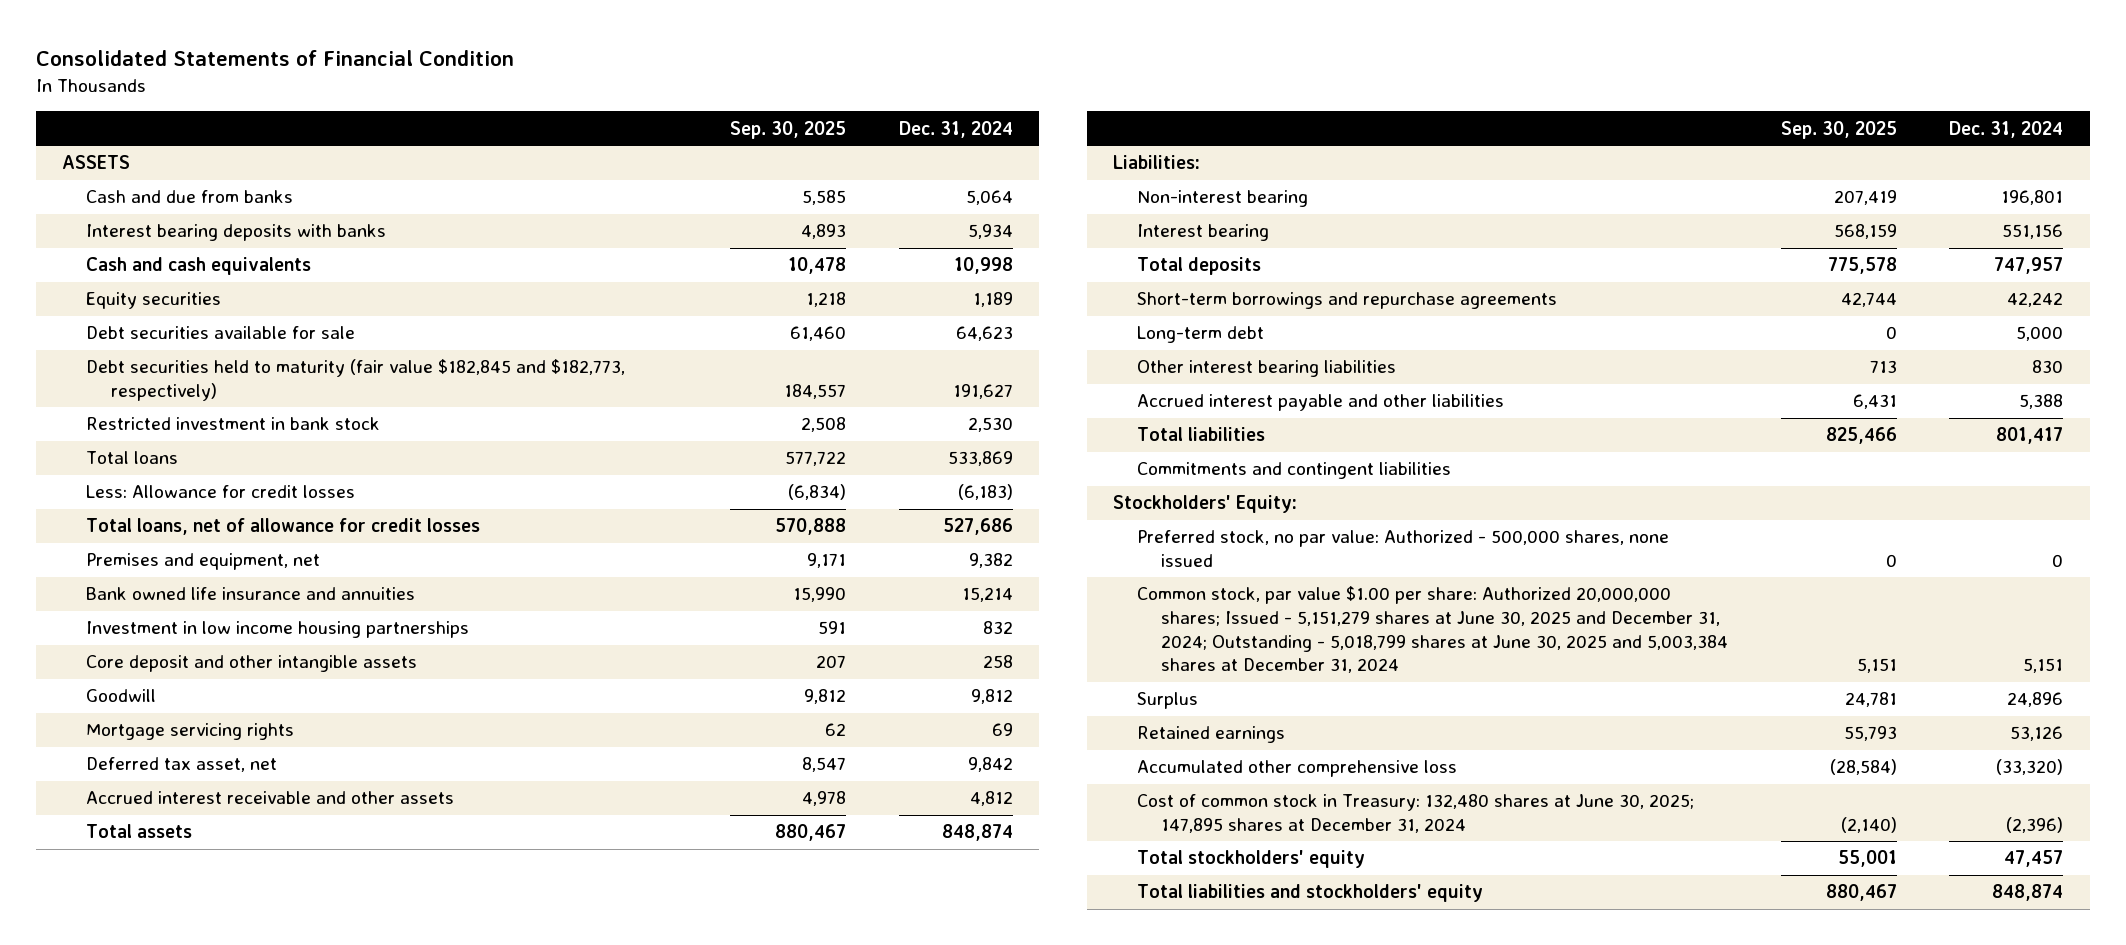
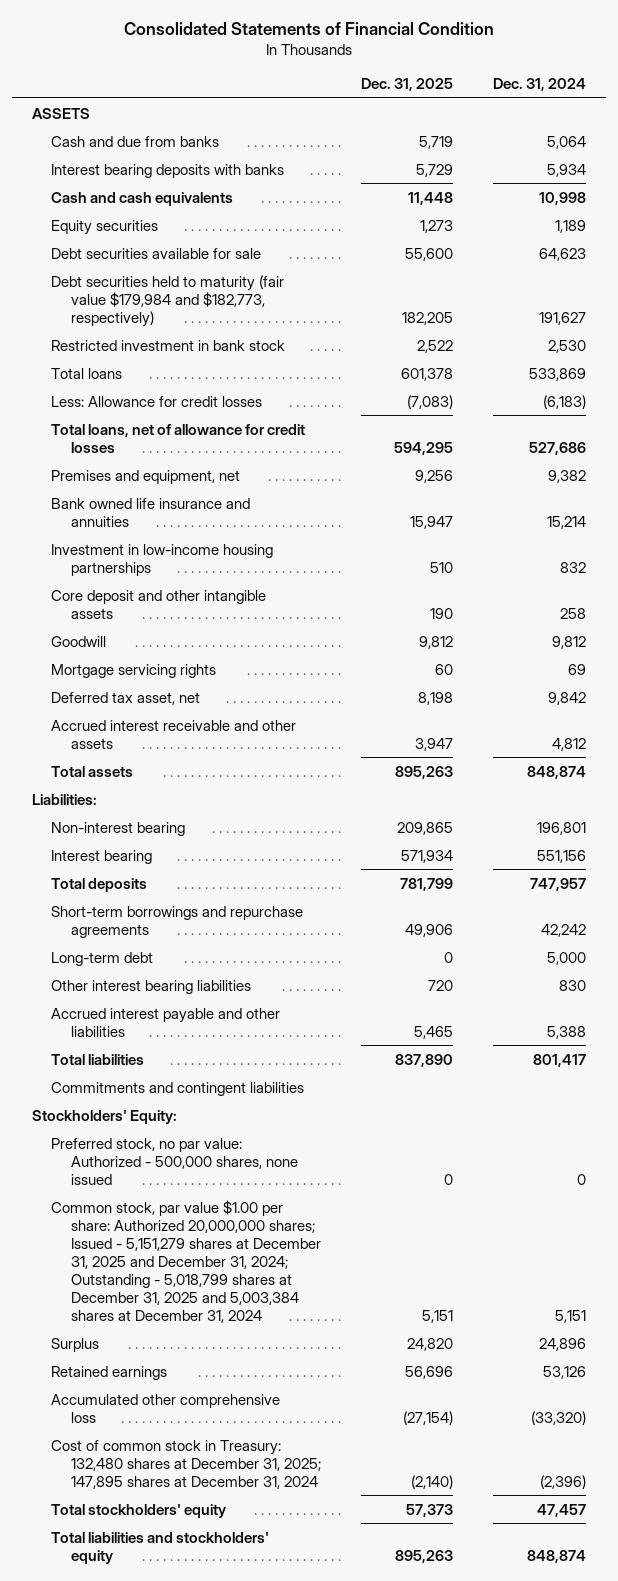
[730,120,847,139] Sep. 30, 2025 -> none
none -> [360,78,453,92] Dec. 31, 2025
[86,359,626,402] Debt securities held to maturity (fair value $182,845 and $182,773, respectively) -> [51,274,285,327] Debt securities held to maturity (fair value $179,984 and $182,773, respectively)
[86,621,470,639] Investment in low income housing partnerships -> [51,543,274,576] Investment in low-income housing partnerships
[1137,586,1729,674] Common stock, par value $1.00 per share: Authorized 20,000,000 shares; Issued - 5,151,279 shares at June 30, 2025 and December 31, 2024; Outstanding - 5,018,799 shares at June 30, 2025 and 5,003,384 shares at December 31, 2024 -> [51,1199,321,1323] Common stock, par value $1.00 per share: Authorized 20,000,000 shares; Issued - 5,151,279 shares at December 31, 2025 and December 31, 2024; Outstanding - 5,018,799 shares at December 31, 2025 and 5,003,384 shares at December 31, 2024
[1137,794,1695,834] Cost of common stock in Treasury: 132,480 shares at June 30, 2025; 147,895 shares at December 31, 2024 -> [51,1439,321,1489] Cost of common stock in Treasury: 132,480 shares at December 31, 2025; 147,895 shares at December 31, 2024

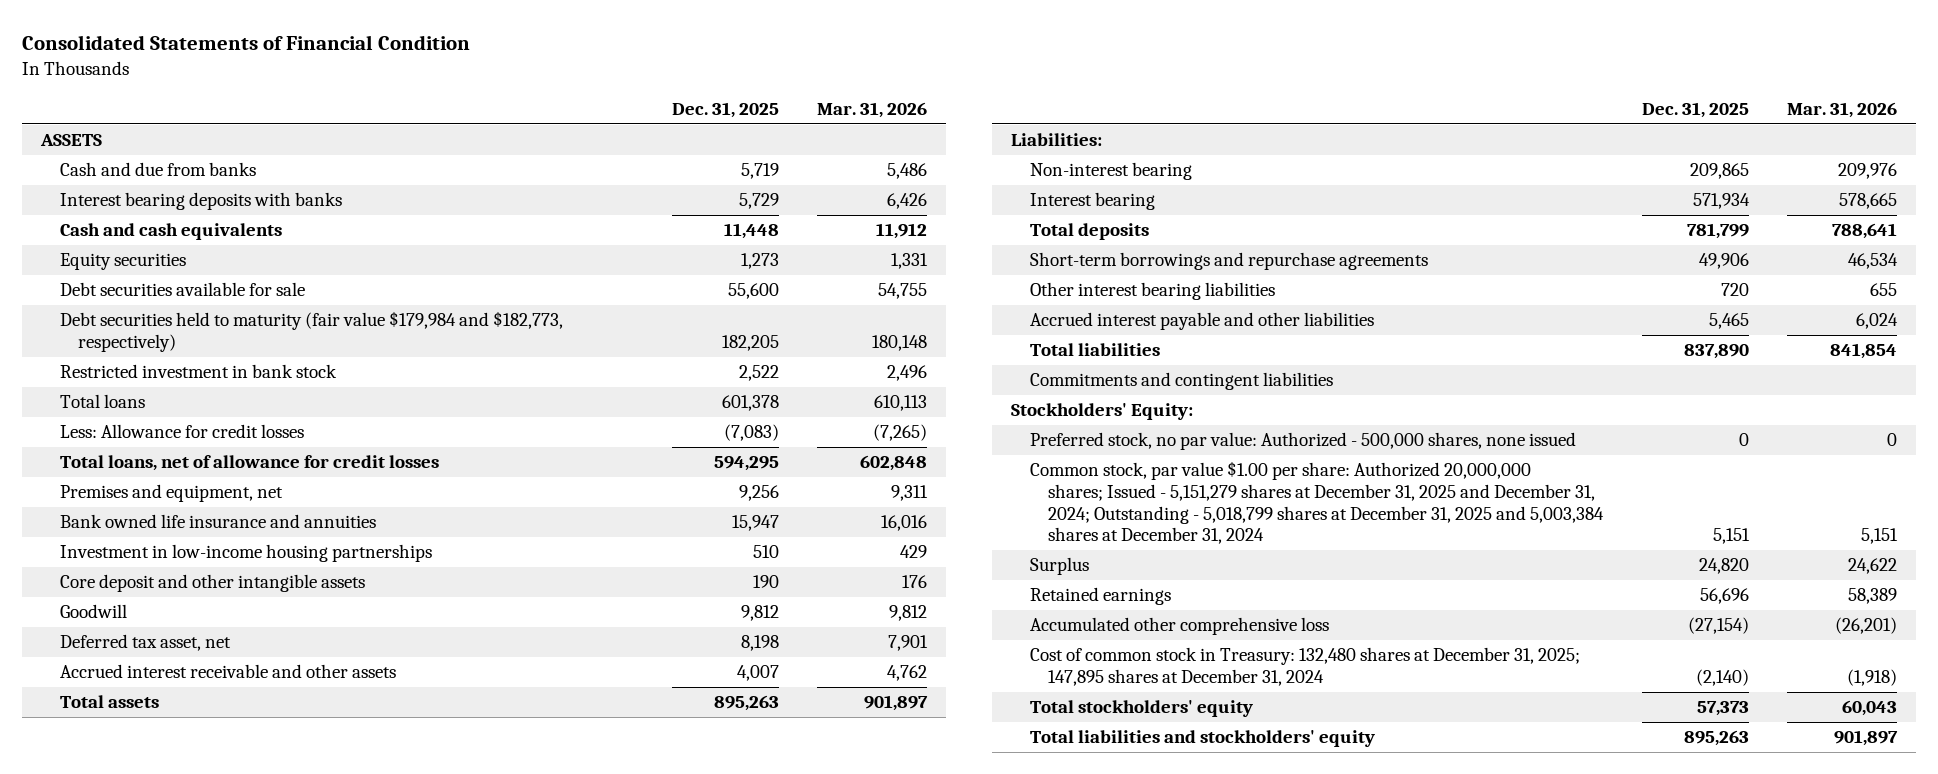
[492,78,586,92] Dec. 31, 2024 -> none
none -> [817,101,928,118] Mar. 31, 2026
[51,663,217,678] Mortgage servicing rights -> none
[414,737,453,751] 3,947 -> [736,665,779,682] 4,007
[51,951,154,966] Long-term debt -> none

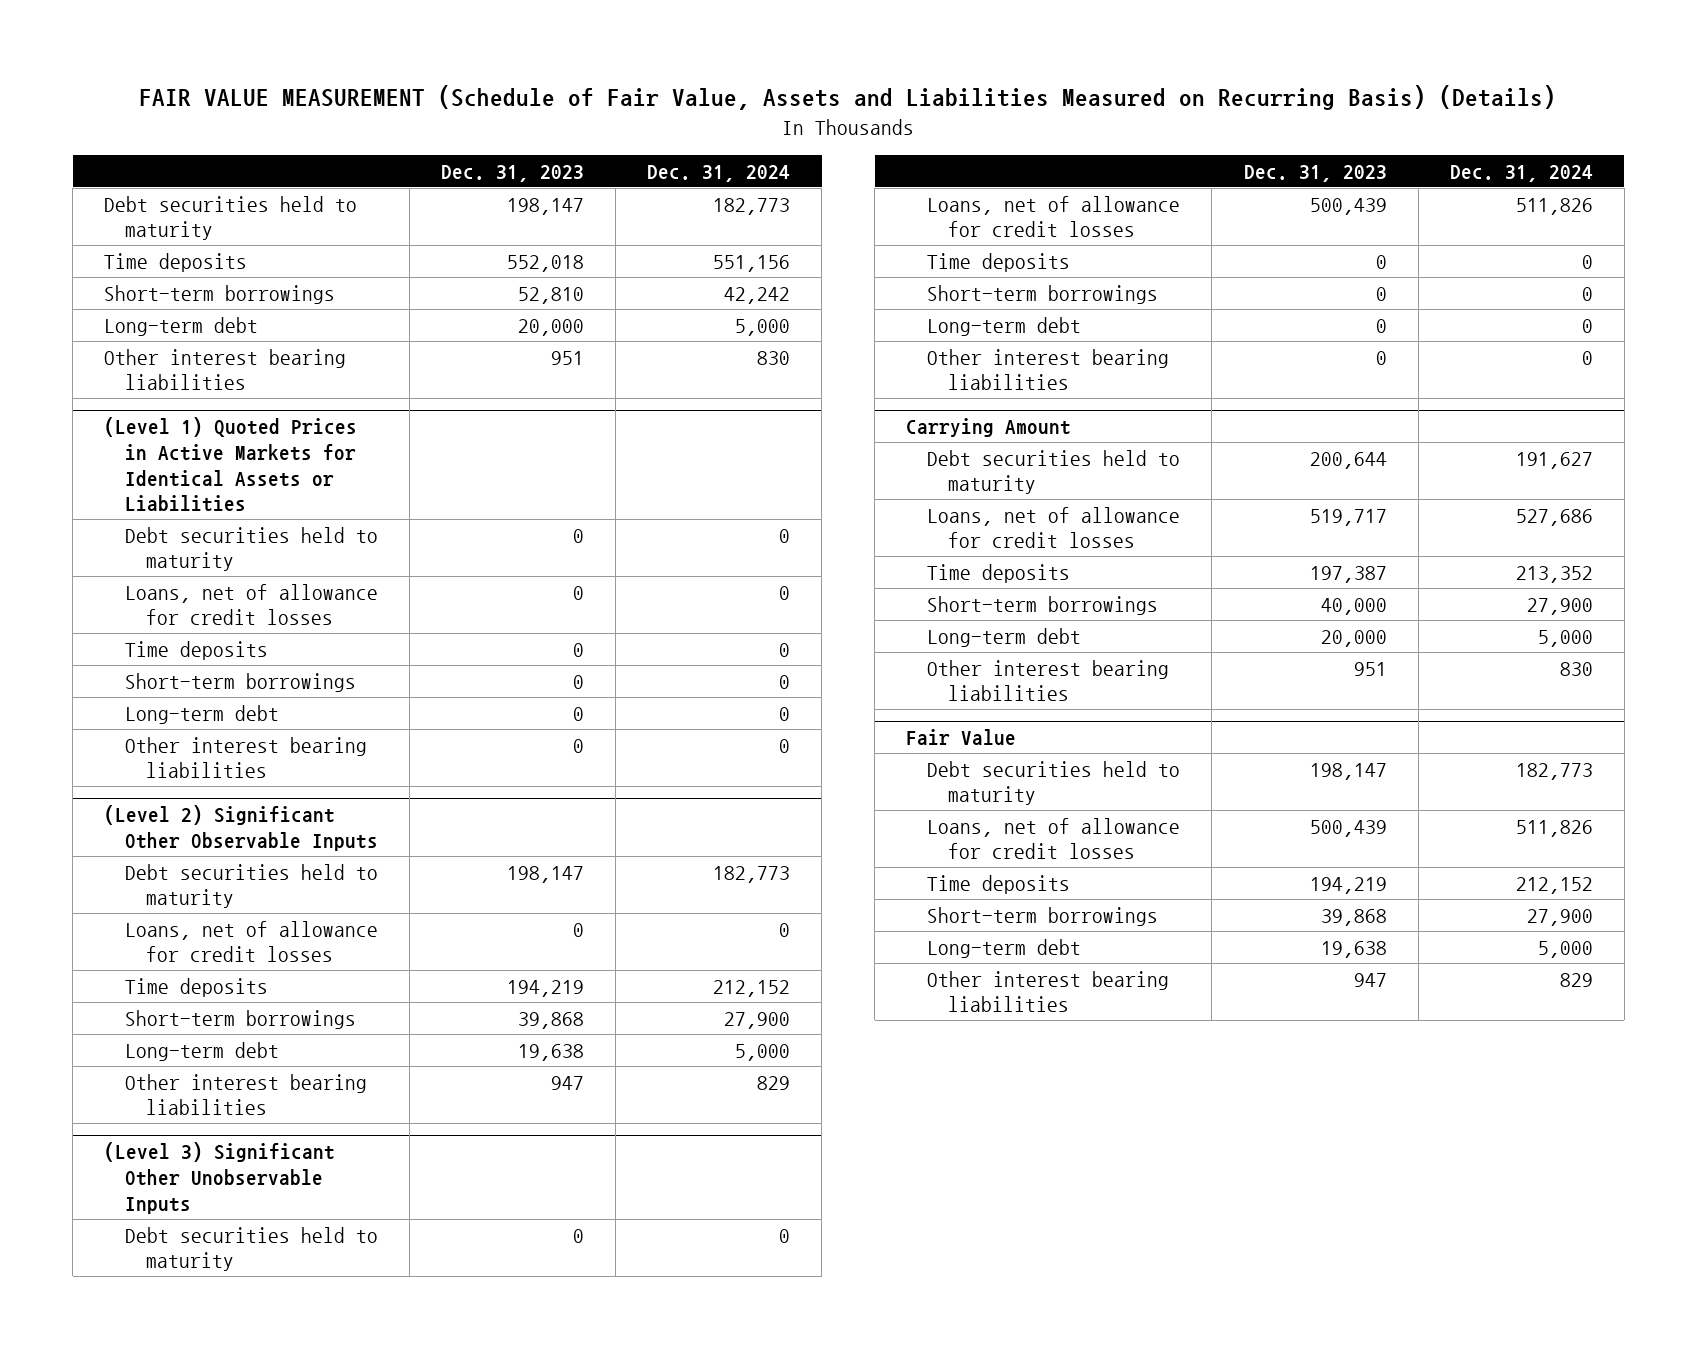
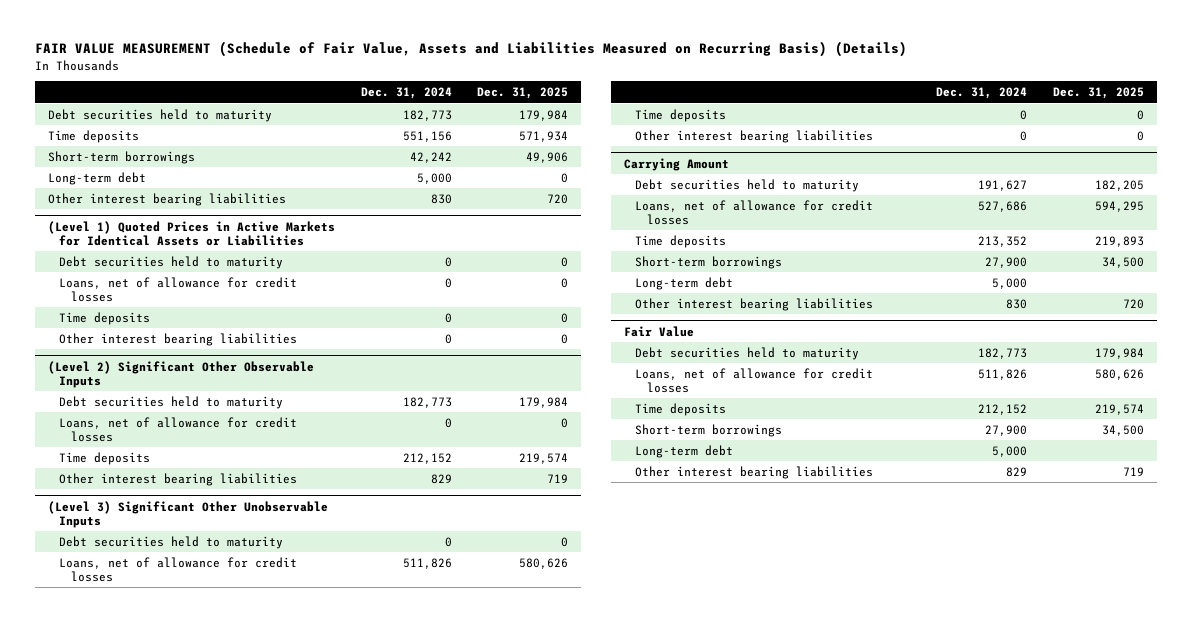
[441,164,585,182] Dec. 31, 2023 -> none
none -> [477,87,569,100] Dec. 31, 2025
[125,672,357,692] Short-term borrowings -> none
[125,704,280,724] Long-term debt -> none
[125,1009,357,1029] Short-term borrowings -> none
[125,1041,280,1061] Long-term debt -> none
[927,284,1159,304] Short-term borrowings -> none
[927,316,1082,336] Long-term debt -> none

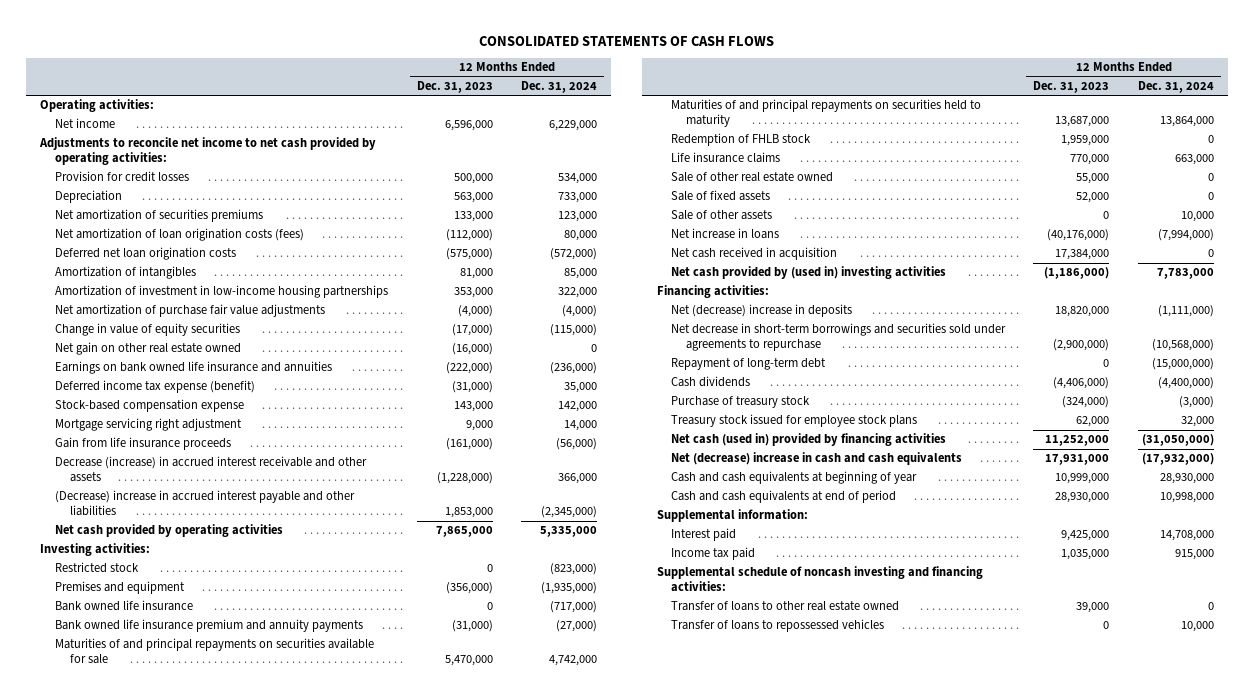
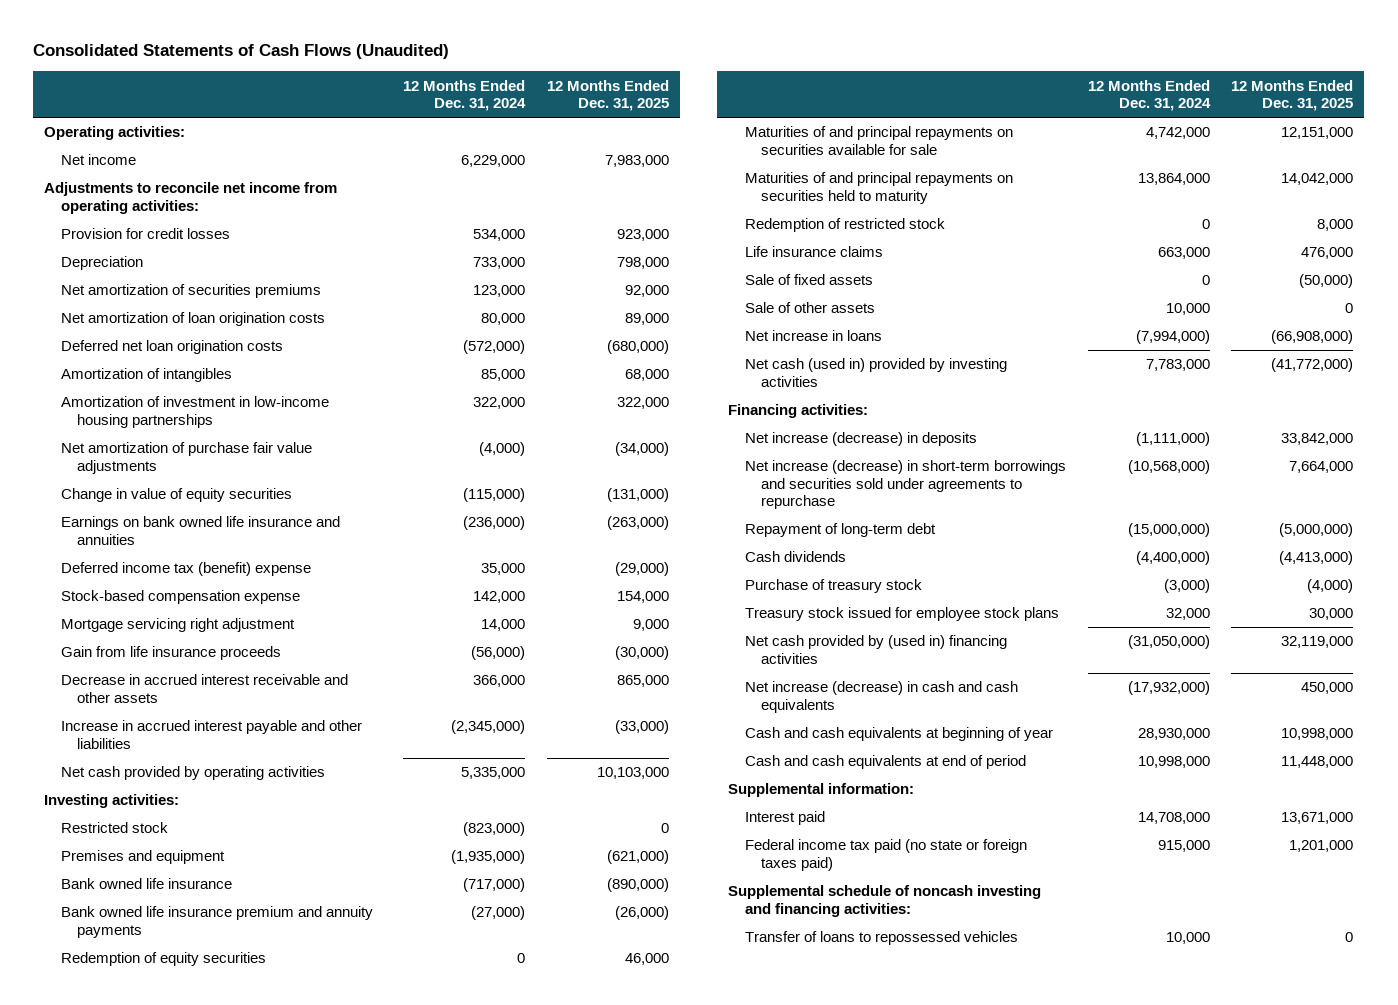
[478,35,774,46] CONSOLIDATED STATEMENTS OF CASH FLOWS -> [33,44,450,60] Consolidated Statements of Cash Flows (Unaudited)
[417,81,494,94] Dec. 31, 2023 -> none
none -> [547,79,670,112] 12 Months Ended Dec. 31, 2025
[39,137,377,166] Adjustments to reconcile net income to net cash provided by operating activities: -> [44,182,338,214] Adjustments to reconcile net income from operating activities:
[55,228,305,242] Net amortization of loan origination costs (fees) -> [60,312,325,327] Net amortization of loan origination costs
[55,342,242,356] Net gain on other real estate owned -> none
[55,380,256,394] Deferred income tax expense (benefit) -> [60,562,311,577] Deferred income tax (benefit) expense
[55,456,368,483] Decrease (increase) in accrued interest receivable and other assets -> [60,674,348,703] Decrease in accrued interest receivable and other assets
[55,490,356,517] (Decrease) increase in accrued interest payable and other liabilities -> [60,720,362,749] Increase in accrued interest payable and other liabilities
none -> [60,952,266,967] Redemption of equity securities
[671,133,812,147] Redemption of FHLB stock -> [744,218,945,233] Redemption of restricted stock
[671,172,834,183] Sale of other real estate owned -> none
[671,247,838,261] Net cash received in acquisition -> none
[671,266,947,280] Net cash provided by (used in) investing activities -> [744,358,1007,387] Net cash (used in) provided by investing activities
[671,304,853,318] Net (decrease) increase in deposits -> [744,432,977,447] Net increase (decrease) in deposits
[671,323,1007,352] Net decrease in short-term borrowings and securities sold under agreements to repurchase -> [744,460,1066,510] Net increase (decrease) in short-term borrowings and securities sold under agreements to repurchase
[671,433,947,447] Net cash (used in) provided by financing activities -> [744,635,1007,664] Net cash provided by (used in) financing activities
[671,452,963,466] Net (decrease) increase in cash and cash equivalents -> [744,681,1018,713] Net increase (decrease) in cash and cash equivalents
[671,547,756,561] Income tax paid -> [744,839,1027,871] Federal income tax paid (no state or foreign taxes paid)
[671,601,900,612] Transfer of loans to other real estate owned -> none

